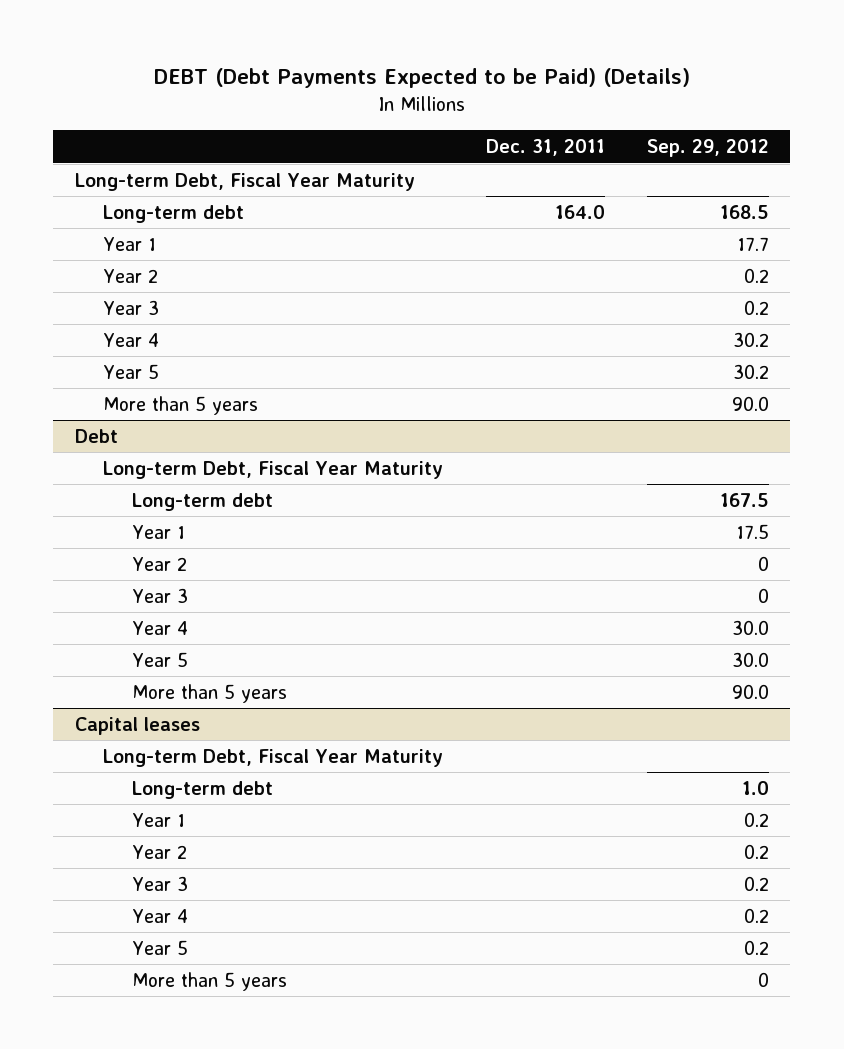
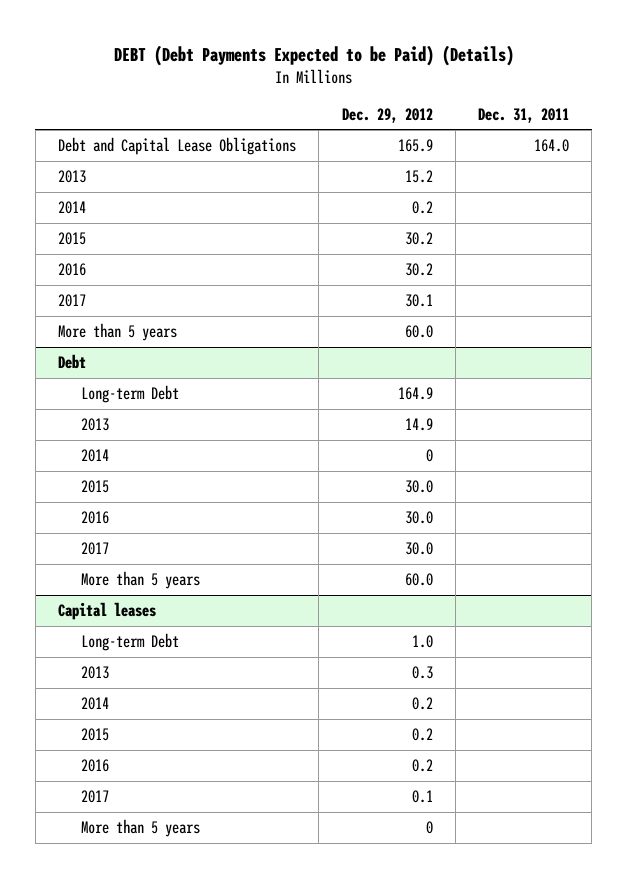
[647,139,770,158] Sep. 29, 2012 -> none
none -> [341,107,433,123] Dec. 29, 2012
[74,172,415,191] Long-term Debt, Fiscal Year Maturity -> none
[103,204,245,223] Long-term debt -> [58,136,297,155] Debt and Capital Lease Obligations
[103,236,157,251] Year 1 -> [58,169,87,183] 2013
[103,268,159,283] Year 2 -> [58,200,87,214] 2014
[103,299,160,315] Year 3 -> [58,231,87,245] 2015
[103,332,160,347] Year 4 -> [58,262,87,276] 2016
[103,363,160,379] Year 5 -> [58,293,87,307] 2017
[103,460,444,479] Long-term Debt, Fiscal Year Maturity -> none
[132,492,274,511] Long-term debt -> [80,384,179,403] Long-term Debt
[132,524,186,539] Year 1 -> [80,417,109,431] 2013
[132,556,188,571] Year 2 -> [80,448,109,462] 2014
[132,587,189,603] Year 3 -> [80,479,109,493] 2015
[132,620,189,635] Year 4 -> [80,510,109,524] 2016
[132,651,189,667] Year 5 -> [80,541,109,555] 2017
[103,748,444,767] Long-term Debt, Fiscal Year Maturity -> none
[132,780,274,799] Long-term debt -> [80,632,179,651] Long-term Debt
[132,812,186,827] Year 1 -> [80,665,109,679] 2013
[132,844,188,859] Year 2 -> [80,696,109,710] 2014
[132,875,189,891] Year 3 -> [80,727,109,741] 2015
[132,908,189,923] Year 4 -> [80,758,109,772] 2016
[132,939,189,955] Year 5 -> [80,789,109,803] 2017

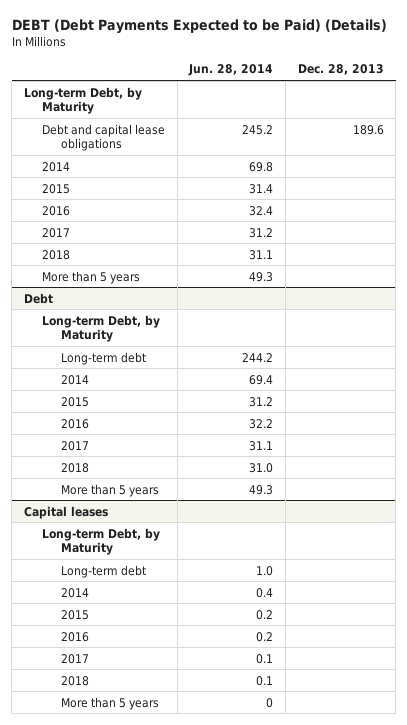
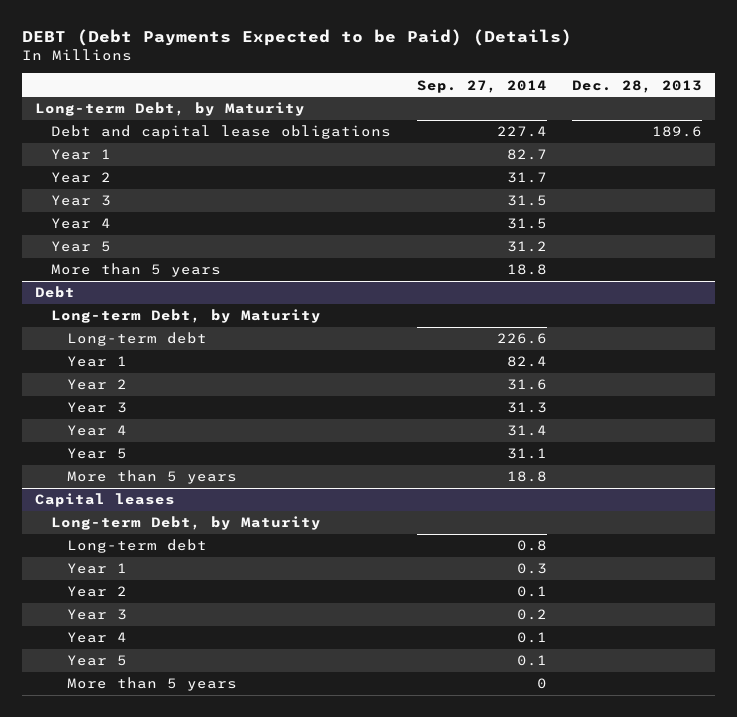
[188,64,274,77] Jun. 28, 2014 -> none
none -> [416,79,547,93] Sep. 27, 2014
[42,161,71,172] 2014 -> [50,149,111,161] Year 1
[42,183,71,194] 2015 -> [50,172,111,184] Year 2
[42,205,71,216] 2016 -> [50,195,111,207] Year 3
[42,227,71,238] 2017 -> [50,218,111,230] Year 4
[42,249,71,260] 2018 -> [50,241,111,253] Year 5
[60,374,89,385] 2014 -> [66,356,127,368] Year 1
[60,396,89,407] 2015 -> [66,379,127,391] Year 2
[60,418,89,429] 2016 -> [66,402,127,414] Year 3
[60,440,89,451] 2017 -> [66,425,127,437] Year 4
[60,462,89,473] 2018 -> [66,448,127,460] Year 5
[60,587,89,598] 2014 -> [66,563,127,575] Year 1
[60,609,89,620] 2015 -> [66,586,127,598] Year 2
[60,631,89,642] 2016 -> [66,609,127,621] Year 3
[60,653,89,664] 2017 -> [66,632,127,644] Year 4
[60,675,89,686] 2018 -> [66,655,127,667] Year 5

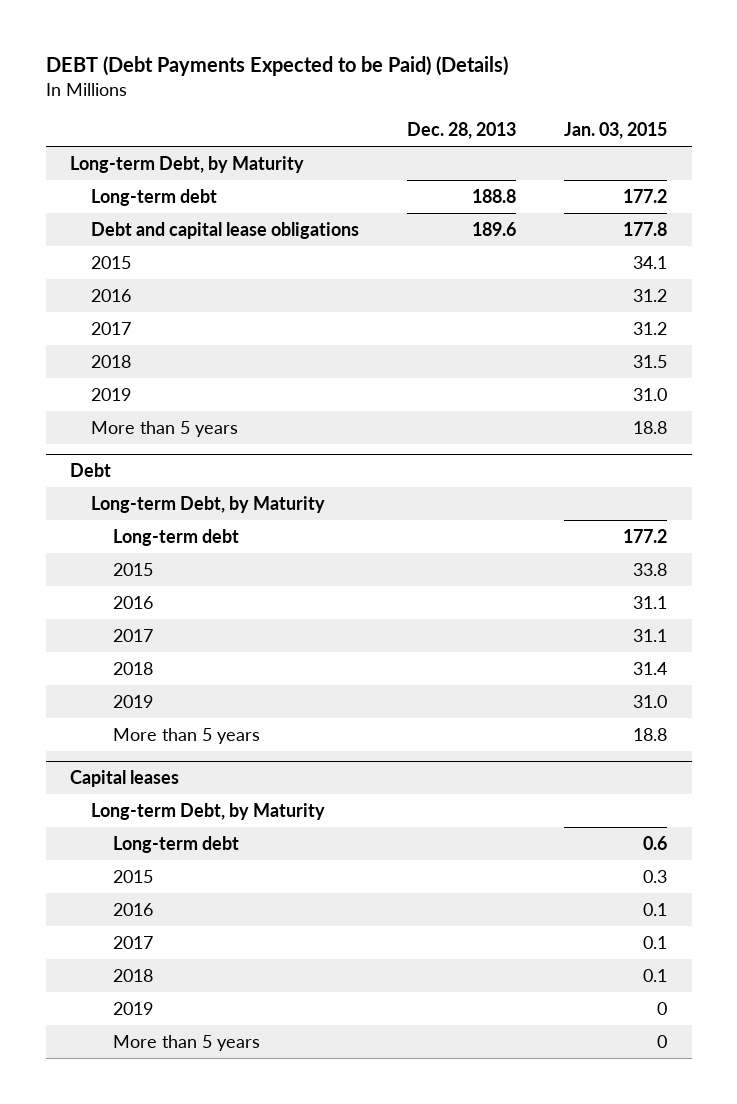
[416,79,547,93] Sep. 27, 2014 -> none
none -> [564,121,668,139] Jan. 03, 2015
none -> [91,188,218,206] Long-term debt
[50,149,111,161] Year 1 -> [91,255,132,269] 2015
[50,172,111,184] Year 2 -> [91,288,132,302] 2016
[50,195,111,207] Year 3 -> [91,321,132,335] 2017
[50,218,111,230] Year 4 -> [91,354,132,368] 2018
[50,241,111,253] Year 5 -> [91,387,132,401] 2019
[66,356,127,368] Year 1 -> [112,562,153,576] 2015
[66,379,127,391] Year 2 -> [112,595,153,609] 2016
[66,402,127,414] Year 3 -> [112,628,153,642] 2017
[66,425,127,437] Year 4 -> [112,661,153,675] 2018
[66,448,127,460] Year 5 -> [112,694,153,708] 2019
[66,563,127,575] Year 1 -> [112,869,153,883] 2015
[66,586,127,598] Year 2 -> [112,902,153,916] 2016
[66,609,127,621] Year 3 -> [112,935,153,949] 2017
[66,632,127,644] Year 4 -> [112,968,153,982] 2018
[66,655,127,667] Year 5 -> [112,1001,153,1015] 2019

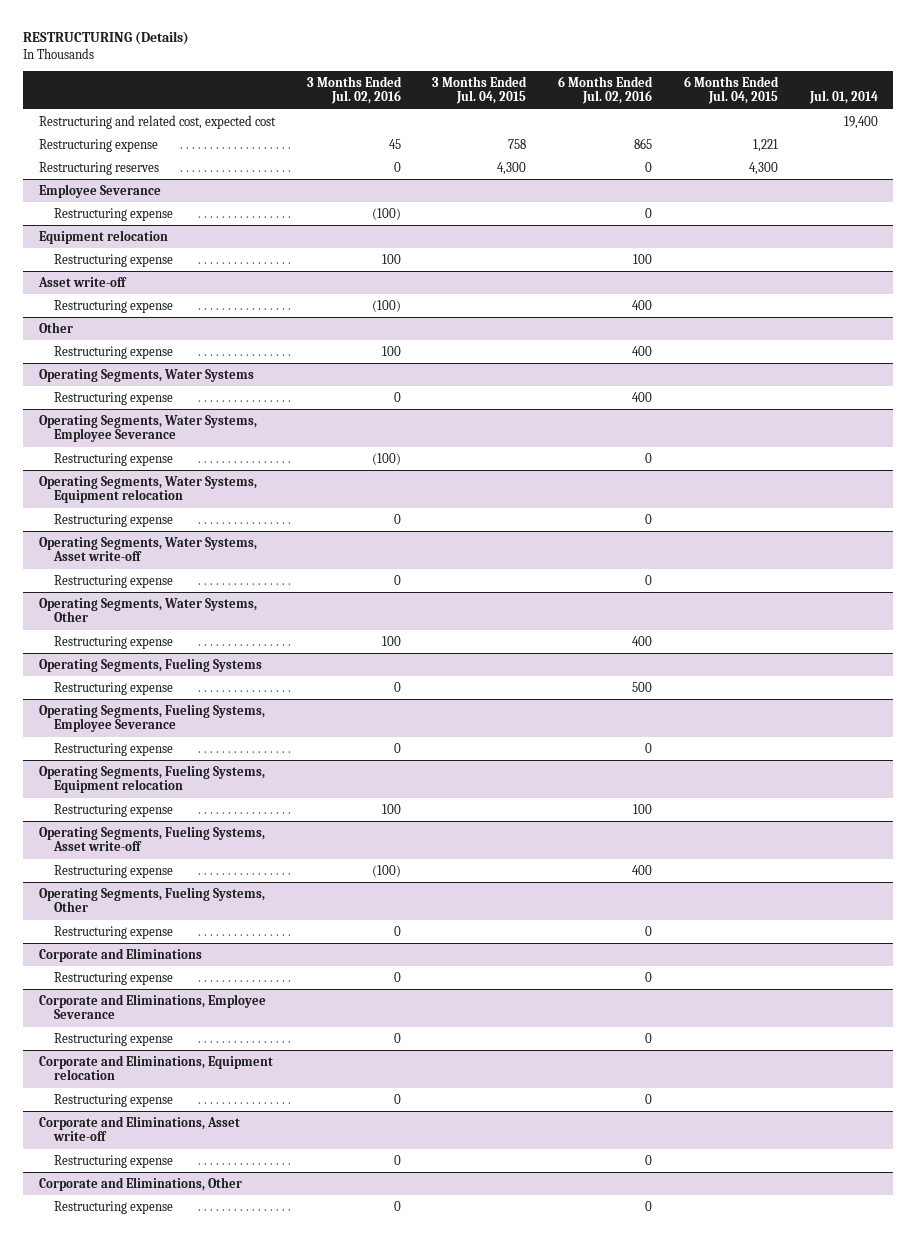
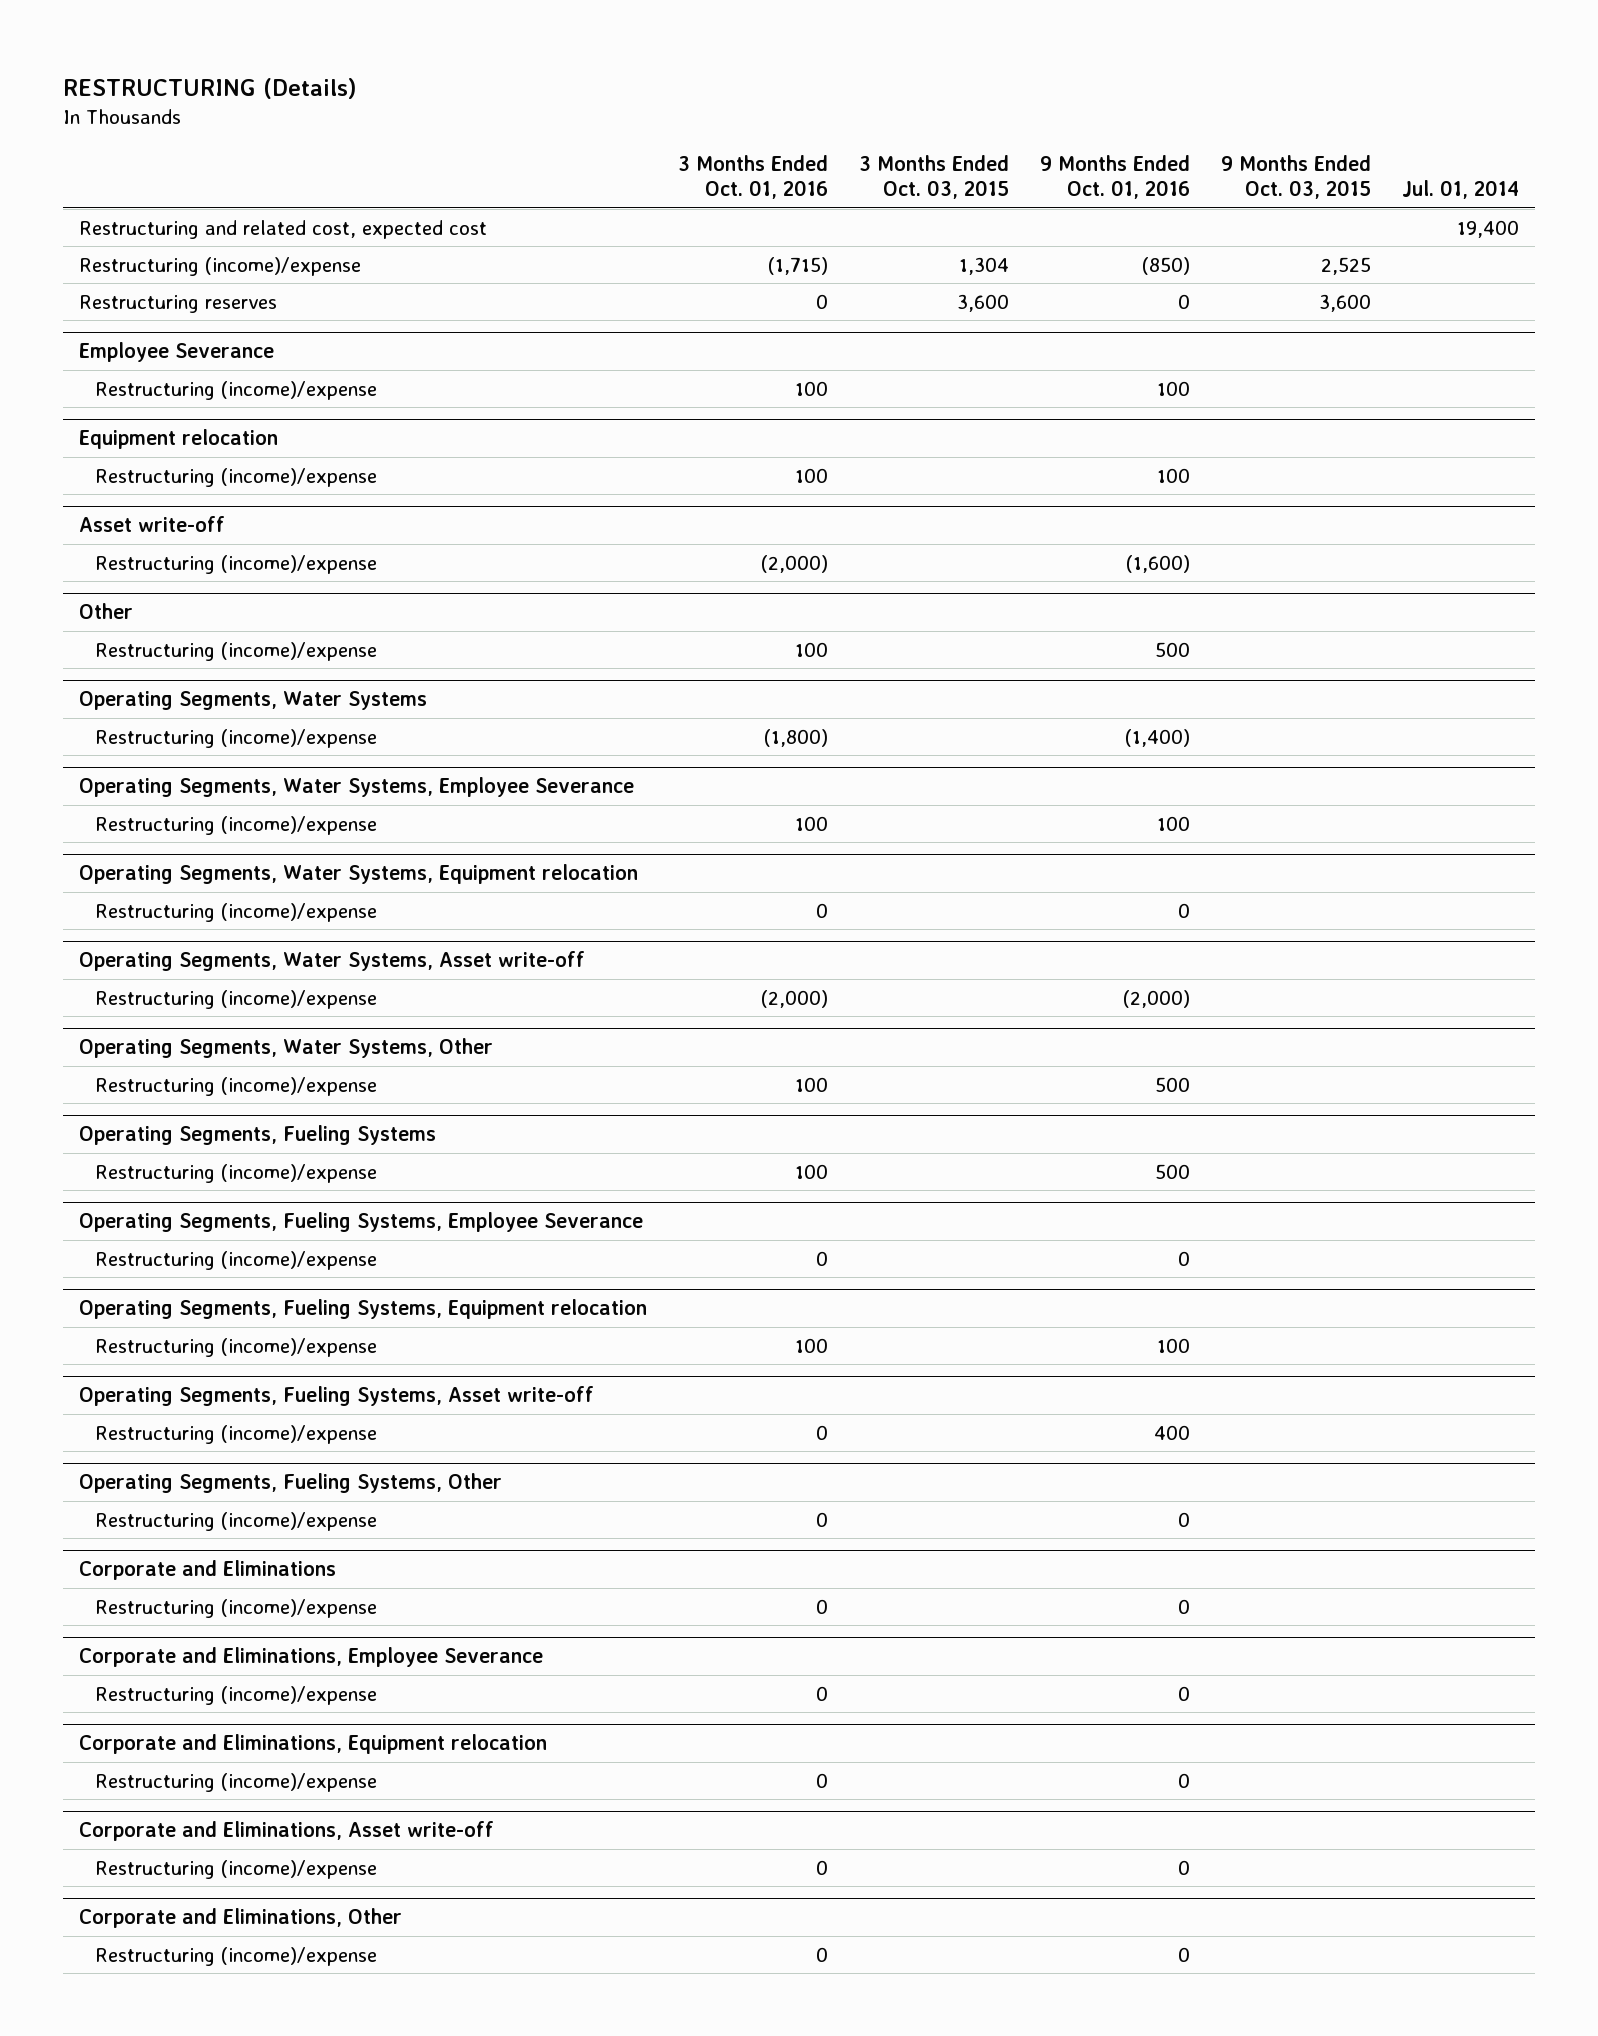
[306,75,402,105] 3 Months Ended Jul. 02, 2016 -> none
[432,75,528,105] 3 Months Ended Jul. 04, 2015 -> none
[558,75,654,105] 6 Months Ended Jul. 02, 2016 -> none
[683,75,779,105] 6 Months Ended Jul. 04, 2015 -> none
none -> [678,154,829,199] 3 Months Ended Oct. 01, 2016
none -> [859,154,1010,199] 3 Months Ended Oct. 03, 2015
none -> [1040,154,1191,199] 9 Months Ended Oct. 01, 2016
none -> [1221,154,1372,199] 9 Months Ended Oct. 03, 2015
[39,138,159,152] Restructuring expense -> [79,256,362,276] Restructuring (income)/expense
[54,207,174,221] Restructuring expense -> [95,380,378,400] Restructuring (income)/expense
[54,253,174,267] Restructuring expense -> [95,467,378,487] Restructuring (income)/expense
[54,299,174,313] Restructuring expense -> [95,554,378,574] Restructuring (income)/expense
[54,345,174,359] Restructuring expense -> [95,641,378,661] Restructuring (income)/expense
[54,391,174,405] Restructuring expense -> [95,728,378,748] Restructuring (income)/expense
[54,452,174,466] Restructuring expense -> [95,815,378,835] Restructuring (income)/expense
[54,513,174,527] Restructuring expense -> [95,902,378,922] Restructuring (income)/expense
[54,574,174,588] Restructuring expense -> [95,989,378,1009] Restructuring (income)/expense
[54,635,174,649] Restructuring expense -> [95,1076,378,1096] Restructuring (income)/expense
[54,681,174,695] Restructuring expense -> [95,1163,378,1183] Restructuring (income)/expense
[54,742,174,756] Restructuring expense -> [95,1250,378,1270] Restructuring (income)/expense
[54,803,174,817] Restructuring expense -> [95,1337,378,1357] Restructuring (income)/expense
[54,864,174,878] Restructuring expense -> [95,1424,378,1444] Restructuring (income)/expense
[54,925,174,939] Restructuring expense -> [95,1511,378,1531] Restructuring (income)/expense
[54,971,174,985] Restructuring expense -> [95,1598,378,1618] Restructuring (income)/expense
[54,1032,174,1046] Restructuring expense -> [95,1685,378,1705] Restructuring (income)/expense
[54,1093,174,1107] Restructuring expense -> [95,1772,378,1792] Restructuring (income)/expense
[54,1154,174,1168] Restructuring expense -> [95,1859,378,1879] Restructuring (income)/expense
[54,1200,174,1214] Restructuring expense -> [95,1946,378,1966] Restructuring (income)/expense

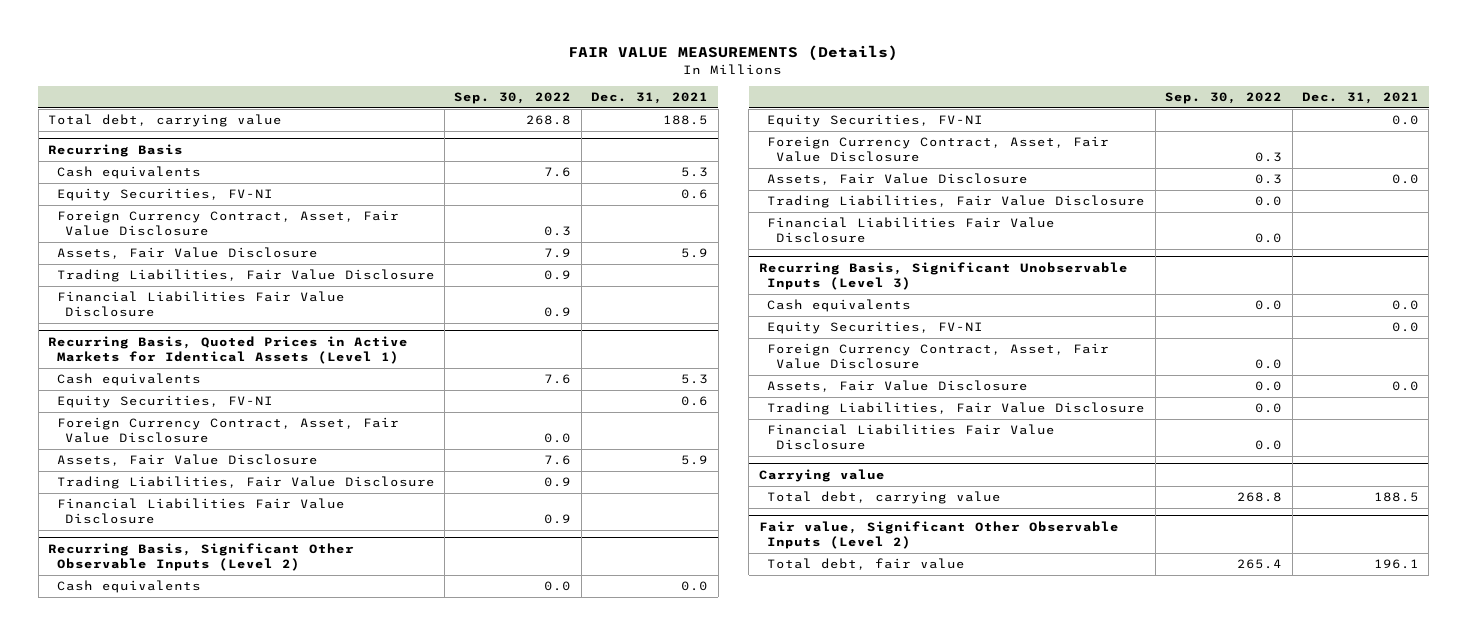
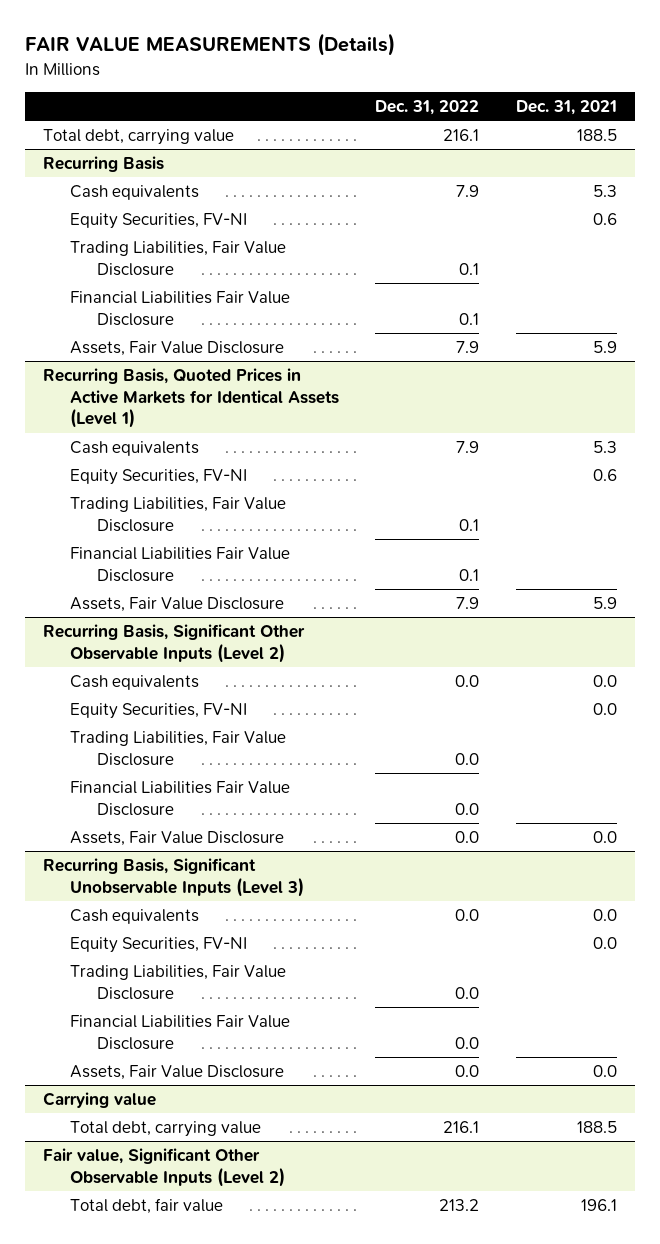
[454,92,572,105] Sep. 30, 2022 -> none
none -> [375,99,480,115] Dec. 31, 2022
[56,210,399,237] Foreign Currency Contract, Asset, Fair Value Disclosure -> none
[56,247,318,260] Assets, Fair Value Disclosure -> [69,340,284,356] Assets, Fair Value Disclosure
[56,417,399,444] Foreign Currency Contract, Asset, Fair Value Disclosure -> none
[56,454,318,467] Assets, Fair Value Disclosure -> [69,596,284,612] Assets, Fair Value Disclosure
[767,136,1110,163] Foreign Currency Contract, Asset, Fair Value Disclosure -> none
[767,173,1029,186] Assets, Fair Value Disclosure -> [69,830,284,846] Assets, Fair Value Disclosure
[767,343,1110,370] Foreign Currency Contract, Asset, Fair Value Disclosure -> none
[767,380,1029,393] Assets, Fair Value Disclosure -> [69,1064,284,1080] Assets, Fair Value Disclosure

